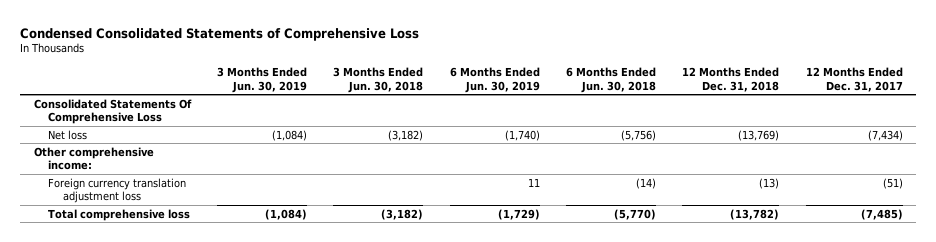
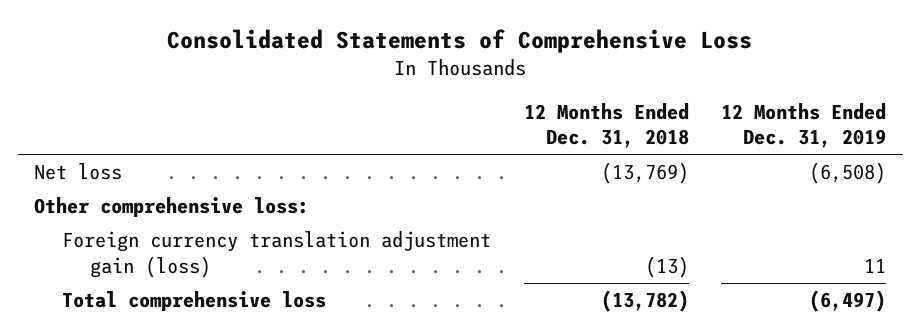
[20,27,420,41] Condensed Consolidated Statements of Comprehensive Loss -> [167,29,753,54] Consolidated Statements of Comprehensive Loss
[216,67,307,93] 3 Months Ended Jun. 30, 2019 -> none
[333,67,424,93] 3 Months Ended Jun. 30, 2018 -> none
[449,67,540,93] 6 Months Ended Jun. 30, 2019 -> none
[565,67,656,93] 6 Months Ended Jun. 30, 2018 -> none
[805,67,903,92] 12 Months Ended Dec. 31, 2017 -> none
none -> [721,102,887,149] 12 Months Ended Dec. 31, 2019
[33,98,192,125] Consolidated Statements Of Comprehensive Loss -> none
[33,146,154,171] Other comprehensive income: -> [33,197,309,218] Other comprehensive loss:
[48,177,187,204] Foreign currency translation adjustment loss -> [61,231,491,278] Foreign currency translation adjustment gain (loss)

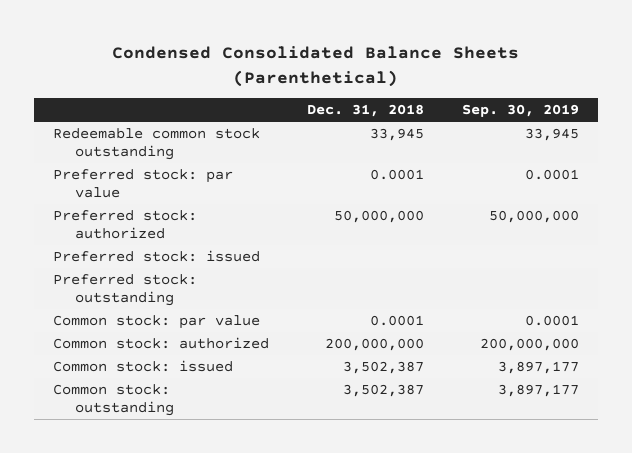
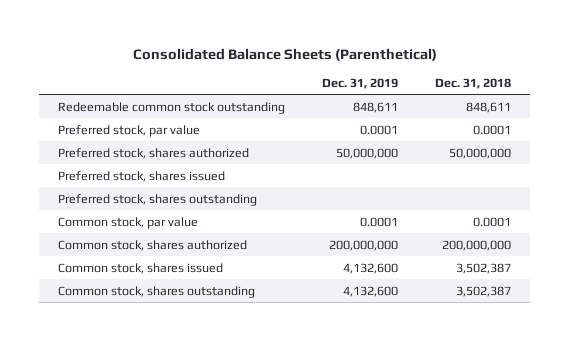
[111,46,519,87] Condensed Consolidated Balance Sheets (Parenthetical) -> [132,47,437,61] Consolidated Balance Sheets (Parenthetical)
[461,104,579,118] Sep. 30, 2019 -> none
none -> [322,77,399,89] Dec. 31, 2019
[369,127,424,141] 33,945 -> [466,101,512,113] 848,611
[53,168,234,199] Preferred stock: par value -> [57,124,200,137] Preferred stock, par value
[53,209,198,240] Preferred stock: authorized -> [57,147,249,159] Preferred stock, shares authorized
[53,249,261,262] Preferred stock: issued -> [57,170,225,182] Preferred stock, shares issued
[53,273,198,307] Preferred stock: outstanding -> [57,193,257,206] Preferred stock, shares outstanding
[53,314,261,329] Common stock: par value -> [57,216,198,229] Common stock, par value
[53,336,270,349] Common stock: authorized -> [57,239,247,251] Common stock, shares authorized
[53,359,234,372] Common stock: issued -> [57,262,223,274] Common stock, shares issued
[53,383,174,417] Common stock: outstanding -> [57,285,255,298] Common stock, shares outstanding

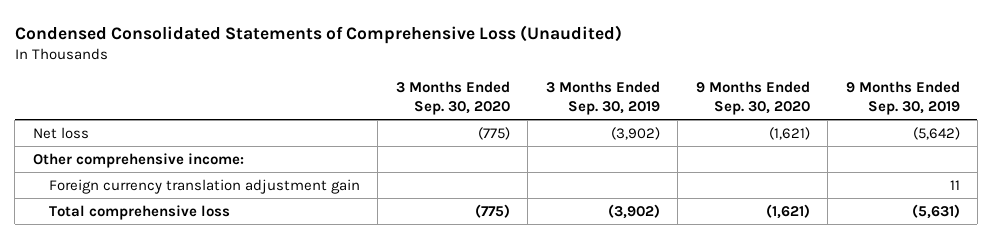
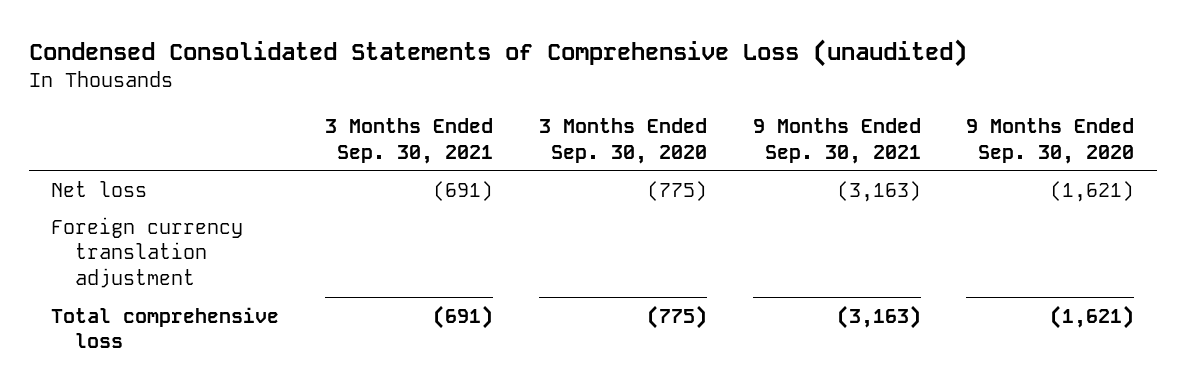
[14,24,622,44] Condensed Consolidated Statements of Comprehensive Loss (Unaudited) -> [28,38,967,67] Condensed Consolidated Statements of Comprehensive Loss (unaudited)
[545,81,660,116] 3 Months Ended Sep. 30, 2019 -> none
[845,81,960,116] 9 Months Ended Sep. 30, 2019 -> none
none -> [325,118,494,164] 3 Months Ended Sep. 30, 2021
none -> [752,118,921,164] 9 Months Ended Sep. 30, 2021
[32,152,244,168] Other comprehensive income: -> none
[48,178,360,194] Foreign currency translation adjustment gain -> [51,216,244,289] Foreign currency translation adjustment

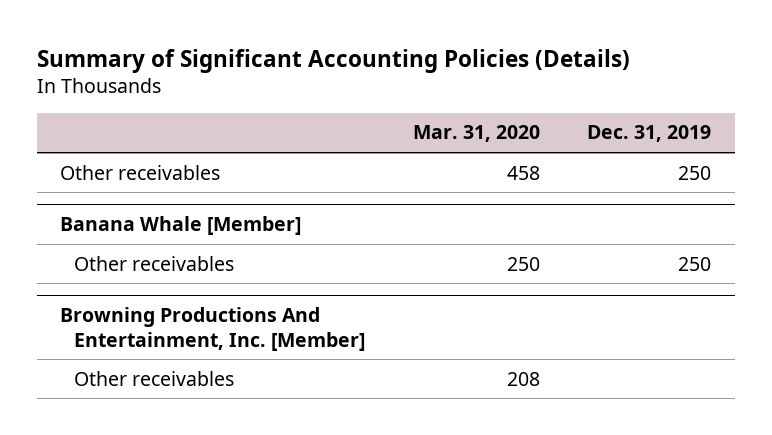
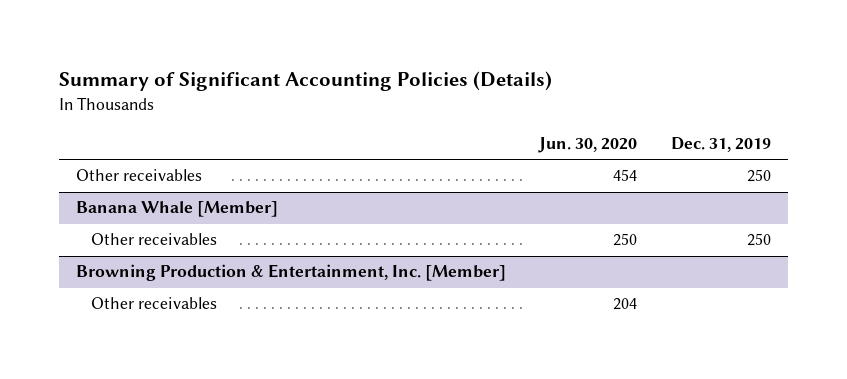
[412,125,540,143] Mar. 31, 2020 -> none
none -> [538,137,638,154] Jun. 30, 2020
[60,307,366,351] Browning Productions And Entertainment, Inc. [Member] -> [75,264,506,282] Browning Production & Entertainment, Inc. [Member]

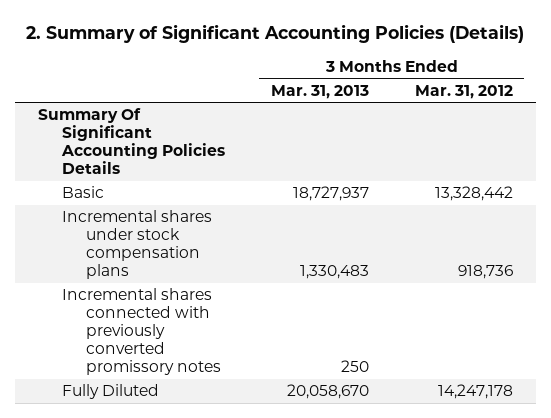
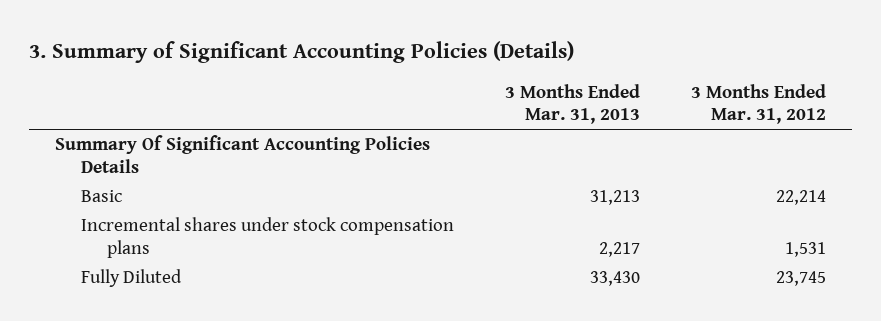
[26,24,525,44] 2. Summary of Significant Accounting Policies (Details) -> [29,41,575,64] 3. Summary of Significant Accounting Policies (Details)
[61,288,221,376] Incremental shares connected with previously converted promissory notes -> none
[292,186,369,202] 18,727,937 -> [590,190,641,206] 31,213
[434,186,513,202] 13,328,442 -> [776,190,827,206] 22,214
[299,265,369,280] 1,330,483 -> [599,241,641,257] 2,217
[457,265,513,280] 918,736 -> [785,241,827,257] 1,531
[286,384,369,400] 20,058,670 -> [590,271,641,287] 33,430
[437,384,513,400] 14,247,178 -> [776,271,827,287] 23,745

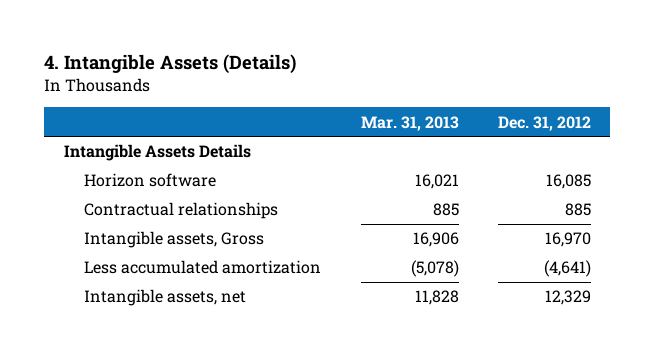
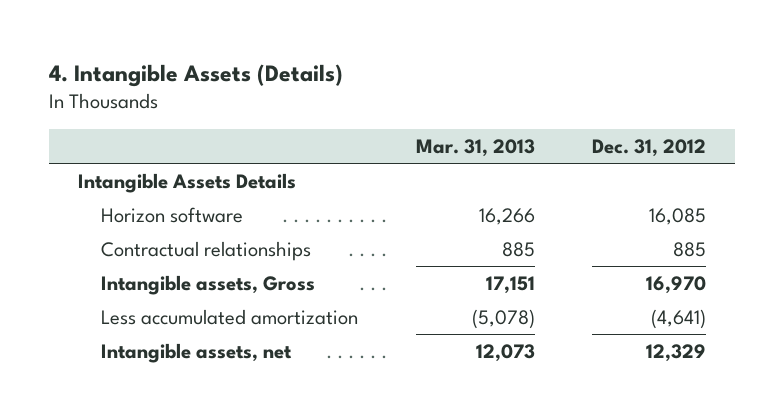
[414,174,459,190] 16,021 -> [478,207,535,225] 16,266
[412,232,459,248] 16,906 -> [485,275,535,294] 17,151
[414,290,459,306] 11,828 -> [475,343,535,362] 12,073

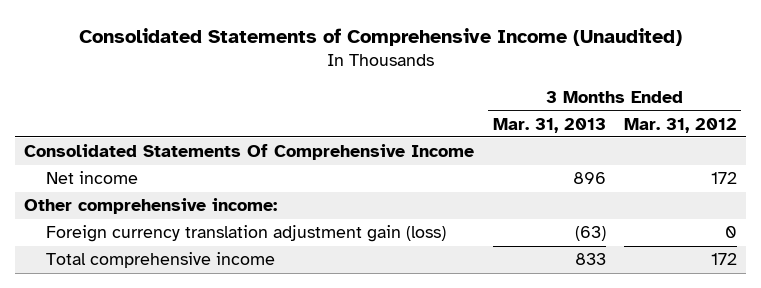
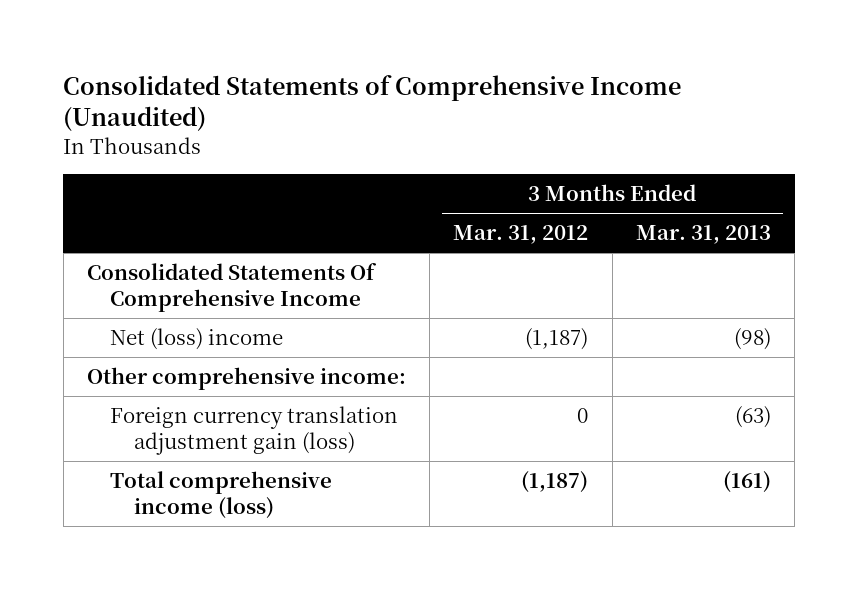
[46,171,139,185] Net income -> [110,327,284,350] Net (loss) income
[572,172,606,185] 896 -> [733,327,771,350] (98)
[710,172,737,185] 172 -> [525,327,589,350] (1,187)
[46,252,276,269] Total comprehensive income -> [110,470,333,519] Total comprehensive income (loss)
[574,253,606,266] 833 -> [722,470,771,493] (161)
[710,253,737,266] 172 -> [521,470,589,493] (1,187)

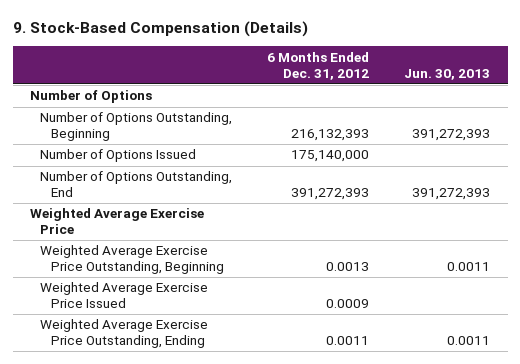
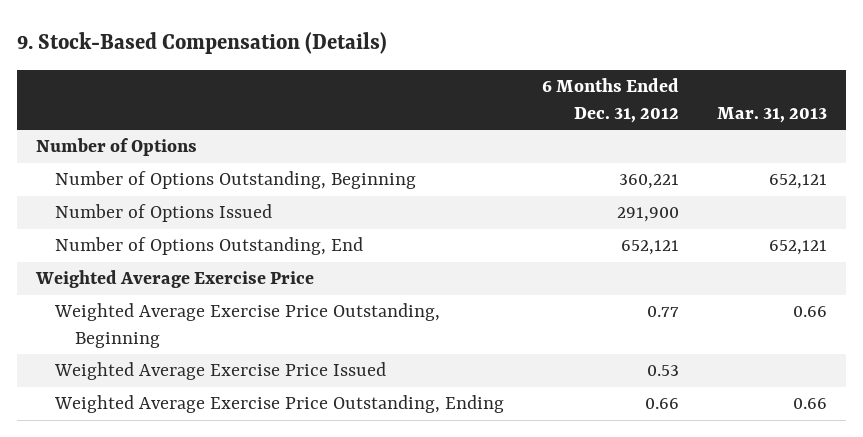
[404,68,491,80] Jun. 30, 2013 -> none
none -> [717,106,828,123] Mar. 31, 2013
[291,129,370,142] 216,132,393 -> [619,174,680,190] 360,221
[291,150,370,163] 175,140,000 -> [617,207,680,223] 291,900
[291,188,370,201] 391,272,393 -> [621,240,680,256] 652,121
[326,262,370,272] 0.0013 -> [647,306,680,318] 0.77
[326,299,370,309] 0.0009 -> [647,365,680,377] 0.53
[326,336,370,346] 0.0011 -> [645,398,680,410] 0.66

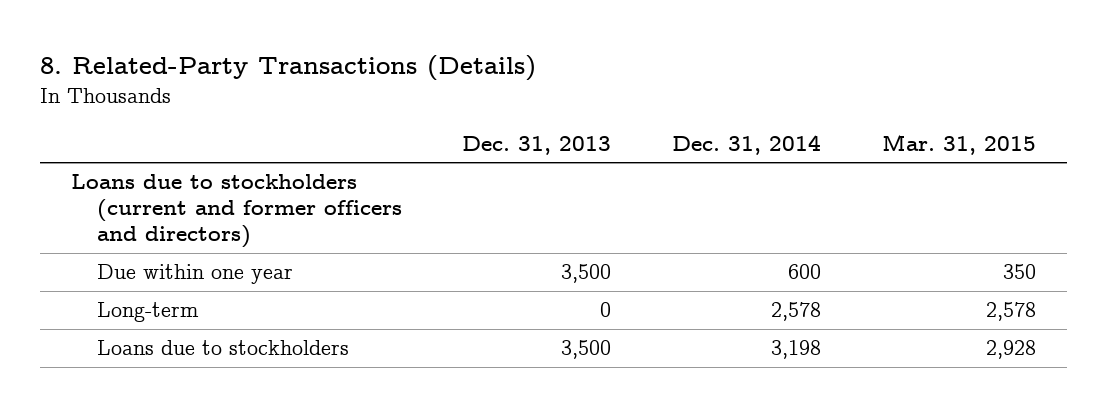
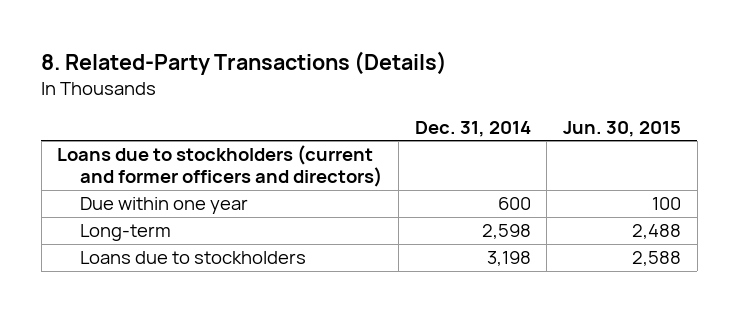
[462,136,612,156] Dec. 31, 2013 -> none
[882,134,1037,156] Mar. 31, 2015 -> none
none -> [563,120,682,137] Jun. 30, 2015
[771,302,822,322] 2,578 -> [481,224,531,240] 2,598

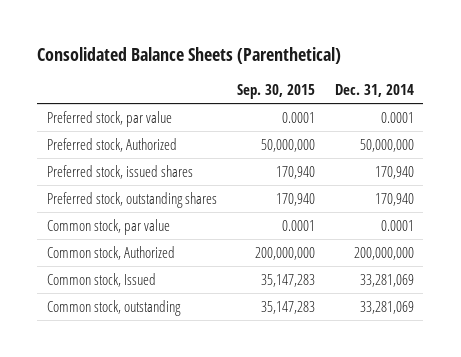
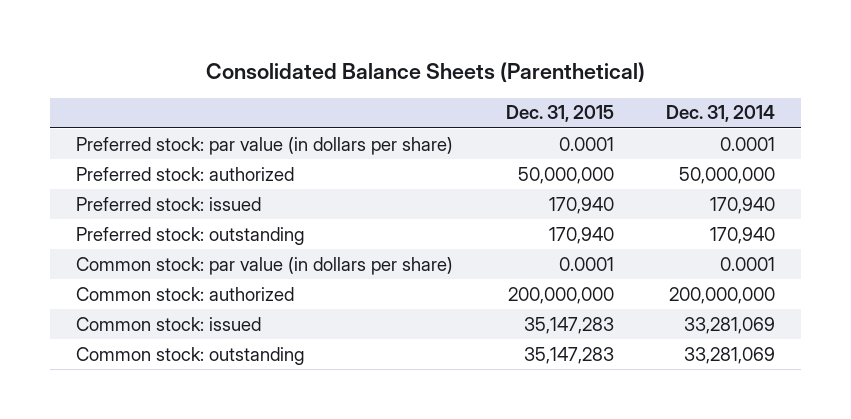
[236,83,315,99] Sep. 30, 2015 -> none
none -> [505,105,614,123] Dec. 31, 2015
[47,111,173,128] Preferred stock, par value -> [76,136,454,155] Preferred stock: par value (in dollars per share)
[47,138,178,153] Preferred stock, Authorized -> [76,166,295,181] Preferred stock: authorized
[47,165,194,180] Preferred stock, issued shares -> [76,196,262,211] Preferred stock: issued
[47,192,218,209] Preferred stock, outstanding shares -> [76,226,305,245] Preferred stock: outstanding
[47,219,171,236] Common stock, par value -> [76,256,454,275] Common stock: par value (in dollars per share)
[47,246,176,261] Common stock, Authorized -> [76,286,295,301] Common stock: authorized
[47,273,157,288] Common stock, Issued -> [76,316,262,331] Common stock: issued
[47,300,182,317] Common stock, outstanding -> [76,346,305,365] Common stock: outstanding

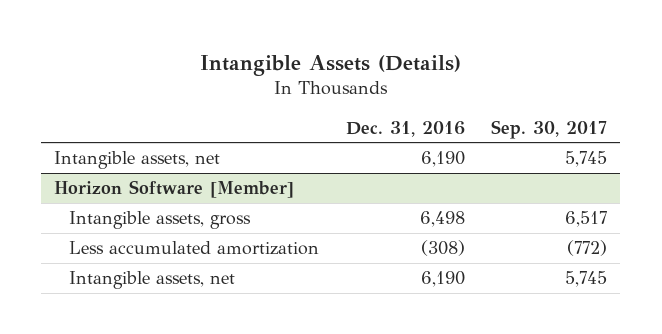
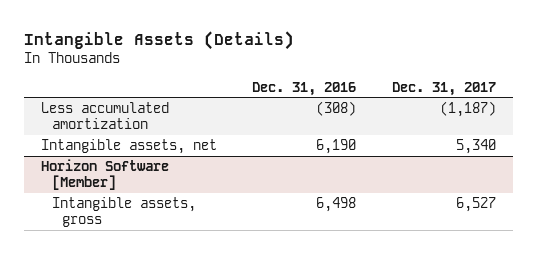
[491,119,608,139] Sep. 30, 2017 -> none
none -> [391,81,496,96] Dec. 31, 2017
none -> [41,102,170,130] Less accumulated amortization
[69,241,320,256] Less accumulated amortization -> none
[69,271,236,290] Intangible assets, net -> none

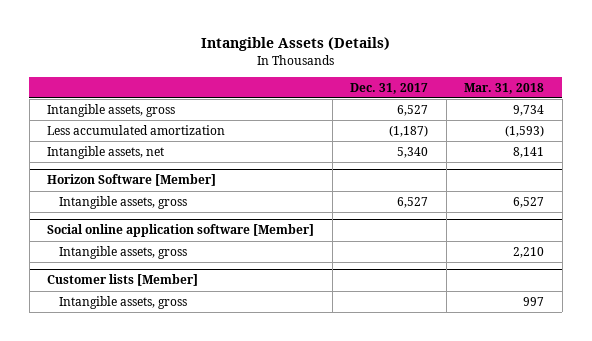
[252,81,357,96] Dec. 31, 2016 -> none
none -> [464,82,545,94] Mar. 31, 2018
none -> [47,103,176,117] Intangible assets, gross
none -> [47,224,315,238] Social online application software [Member]
none -> [59,245,188,259] Intangible assets, gross
none -> [47,274,199,287] Customer lists [Member]
none -> [59,295,188,309] Intangible assets, gross

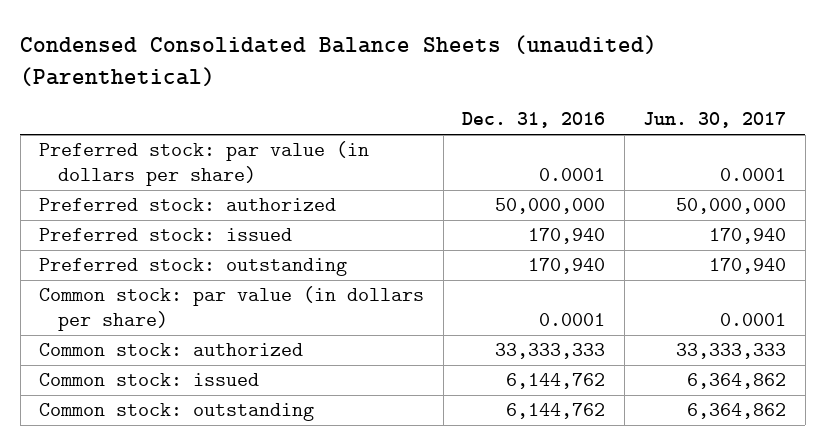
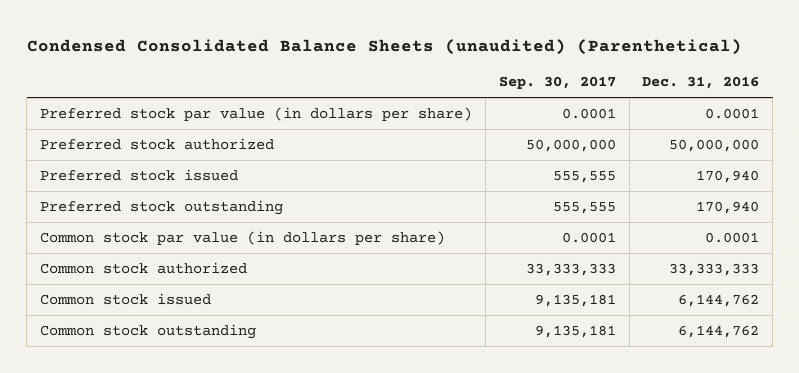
[643,112,787,129] Jun. 30, 2017 -> none
none -> [498,76,616,90] Sep. 30, 2017
[39,141,370,187] Preferred stock: par value (in dollars per share) -> [40,107,473,122] Preferred stock par value (in dollars per share)
[39,198,337,212] Preferred stock: authorized -> [40,138,275,151] Preferred stock authorized
[39,228,293,242] Preferred stock: issued -> [40,169,239,182] Preferred stock issued
[39,258,348,277] Preferred stock: outstanding -> [40,200,284,216] Preferred stock outstanding
[39,286,425,332] Common stock: par value (in dollars per share) -> [40,231,446,246] Common stock par value (in dollars per share)
[39,343,304,357] Common stock: authorized -> [40,262,248,275] Common stock authorized
[39,373,260,387] Common stock: issued -> [40,293,212,306] Common stock issued
[39,403,315,422] Common stock: outstanding -> [40,324,257,340] Common stock outstanding

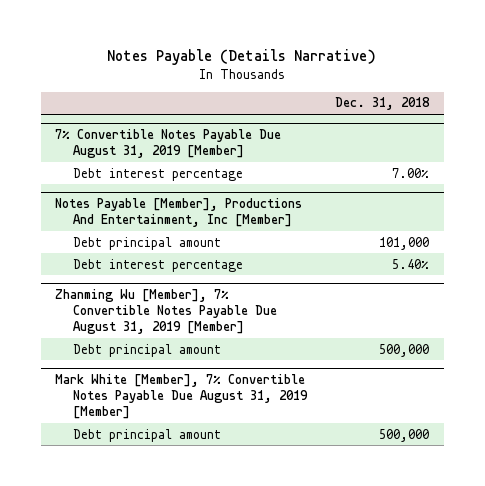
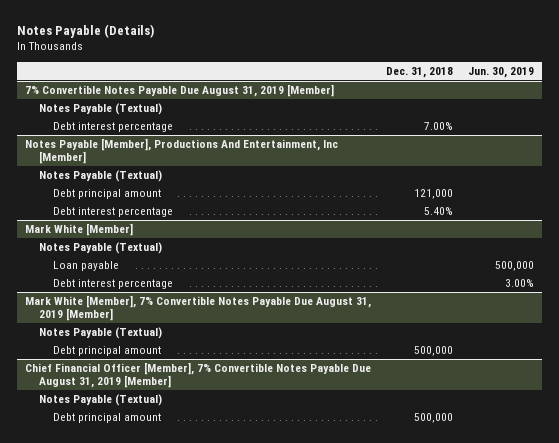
[107,49,377,66] Notes Payable (Details Narrative) -> [17,23,155,38] Notes Payable (Details)
none -> [468,66,535,78] Jun. 30, 2019
none -> [38,103,162,116] Notes Payable (Textual)
none -> [38,170,162,183] Notes Payable (Textual)
[379,236,430,250] 101,000 -> [413,189,453,200] 121,000
[55,288,277,334] Zhanming Wu [Member], 7% Convertible Notes Payable Due August 31, 2019 [Member] -> none
[72,343,221,357] Debt principal amount -> none
none -> [24,223,133,237] Mark White [Member]
none -> [38,242,162,255] Notes Payable (Textual)
none -> [53,261,120,272] Loan payable
none -> [53,279,174,290] Debt interest percentage
none -> [38,327,162,340] Notes Payable (Textual)
none -> [24,362,371,389] Chief Financial Officer [Member], 7% Convertible Notes Payable Due August 31, 2019 [Member]
none -> [38,394,162,407] Notes Payable (Textual)
none -> [53,413,162,424] Debt principal amount

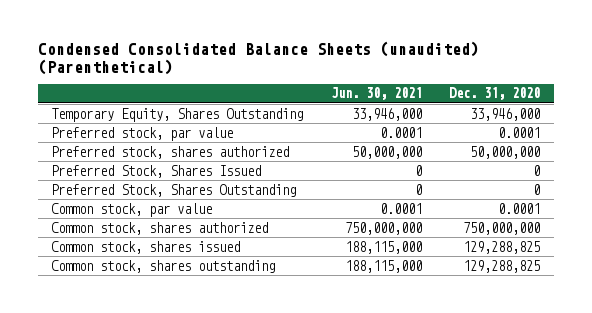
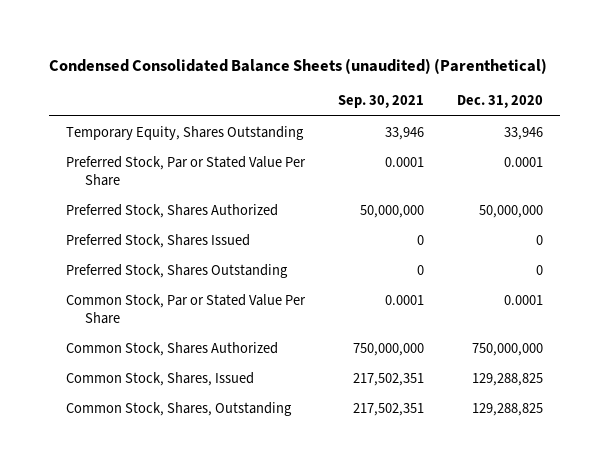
[330,87,422,101] Jun. 30, 2021 -> none
none -> [337,95,424,109] Sep. 30, 2021
[470,107,541,121] 33,946,000 -> [504,126,544,140] 33,946
[51,126,234,141] Preferred stock, par value -> [65,155,306,186] Preferred Stock, Par or Stated Value Per Share
[51,145,290,159] Preferred stock, shares authorized -> [65,203,278,218] Preferred Stock, Shares Authorized
[51,202,213,217] Common stock, par value -> [65,293,306,324] Common Stock, Par or Stated Value Per Share
[51,221,269,235] Common stock, shares authorized -> [65,341,278,356] Common Stock, Shares Authorized
[51,240,241,254] Common stock, shares issued -> [65,371,254,386] Common Stock, Shares, Issued
[51,259,276,273] Common stock, shares outstanding -> [65,401,292,416] Common Stock, Shares, Outstanding

